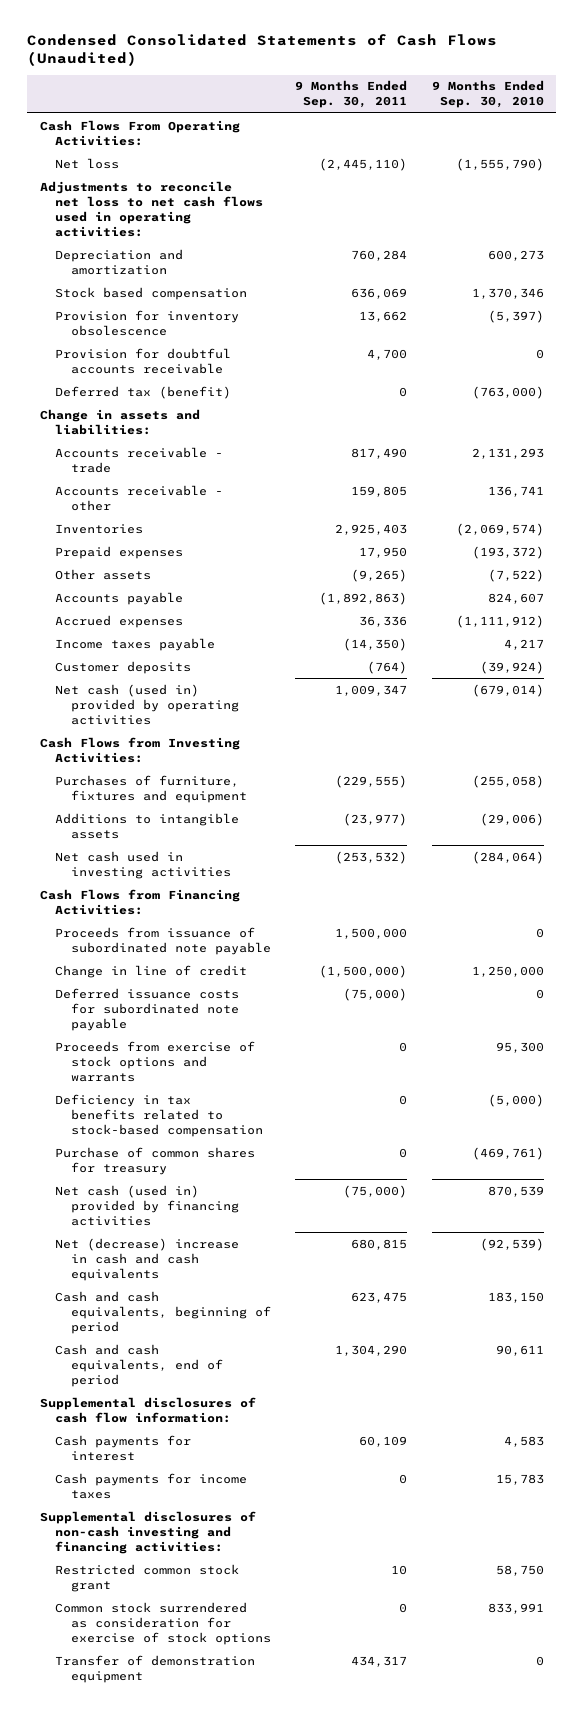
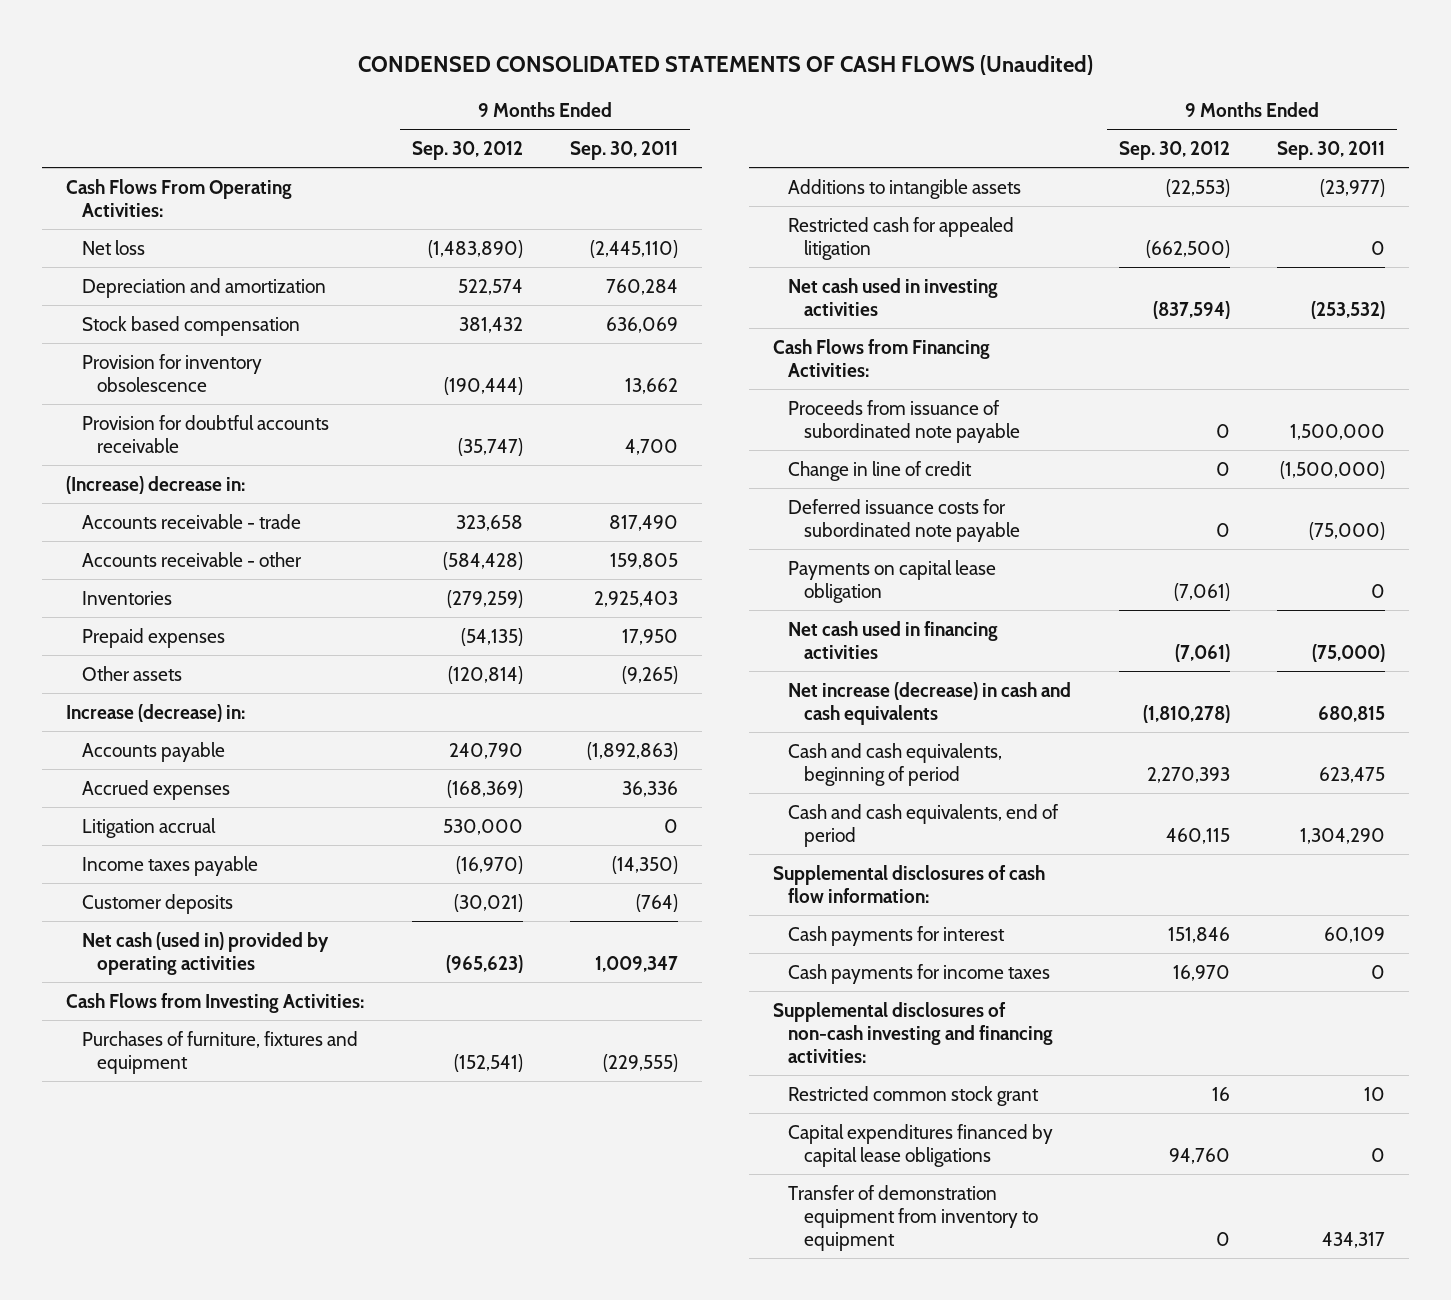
[27,34,498,67] Condensed Consolidated Statements of Cash Flows (Unaudited) -> [358,54,1094,75] CONDENSED CONSOLIDATED STATEMENTS OF CASH FLOWS (Unaudited)
[431,80,544,109] 9 Months Ended Sep. 30, 2010 -> none
none -> [411,140,523,160] Sep. 30, 2012
[39,180,264,237] Adjustments to reconcile net loss to net cash flows used in operating activities: -> none
[55,385,232,399] Deferred tax (benefit) -> none
[39,408,200,435] Change in assets and liabilities: -> none
none -> [65,475,245,494] (Increase) decrease in:
none -> [65,703,245,722] Increase (decrease) in:
none -> [81,817,216,838] Litigation accrual
none -> [788,216,1015,260] Restricted cash for appealed litigation
[55,1040,256,1082] Proceeds from exercise of stock options and warrants -> none
[55,1093,263,1137] Deficiency in tax benefits related to stock-based compensation -> none
[55,1146,256,1175] Purchase of common shares for treasury -> none
none -> [788,559,997,603] Payments on capital lease obligation
[55,1184,239,1226] Net cash (used in) provided by financing activities -> [788,620,999,659] Net cash used in financing activities
[55,1237,240,1281] Net (decrease) increase in cash and cash equivalents -> [788,681,1072,725] Net increase (decrease) in cash and cash equivalents
[55,1601,271,1645] Common stock surrendered as consideration for exercise of stock options -> none
none -> [788,1123,1054,1167] Capital expenditures financed by capital lease obligations
[55,1654,256,1683] Transfer of demonstration equipment -> [788,1184,1038,1252] Transfer of demonstration equipment from inventory to equipment

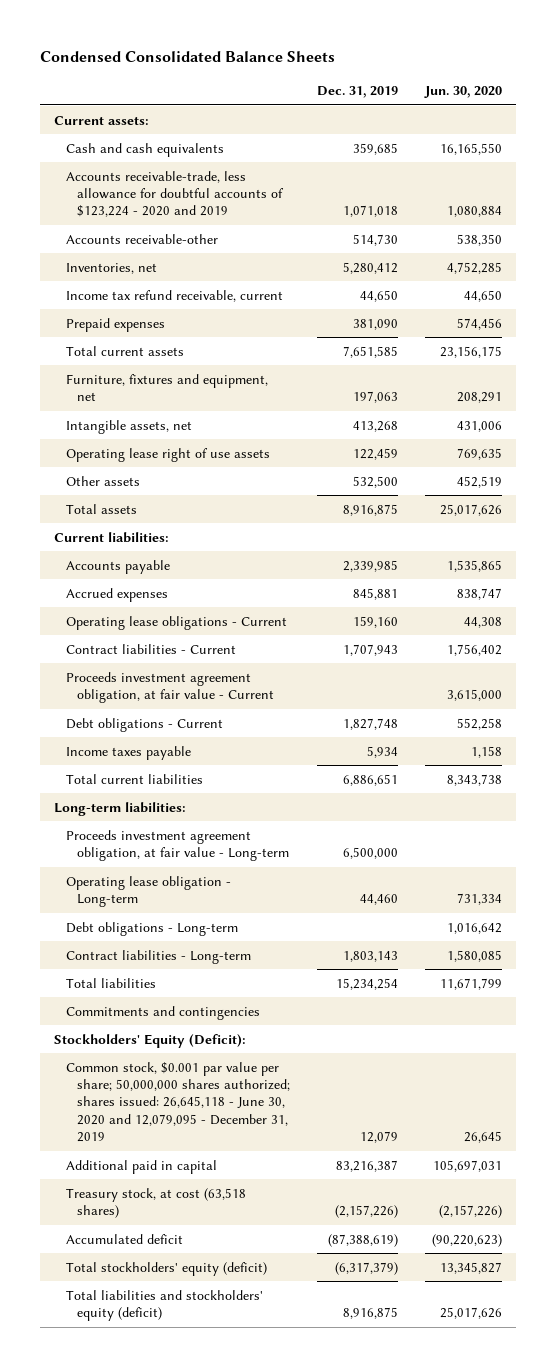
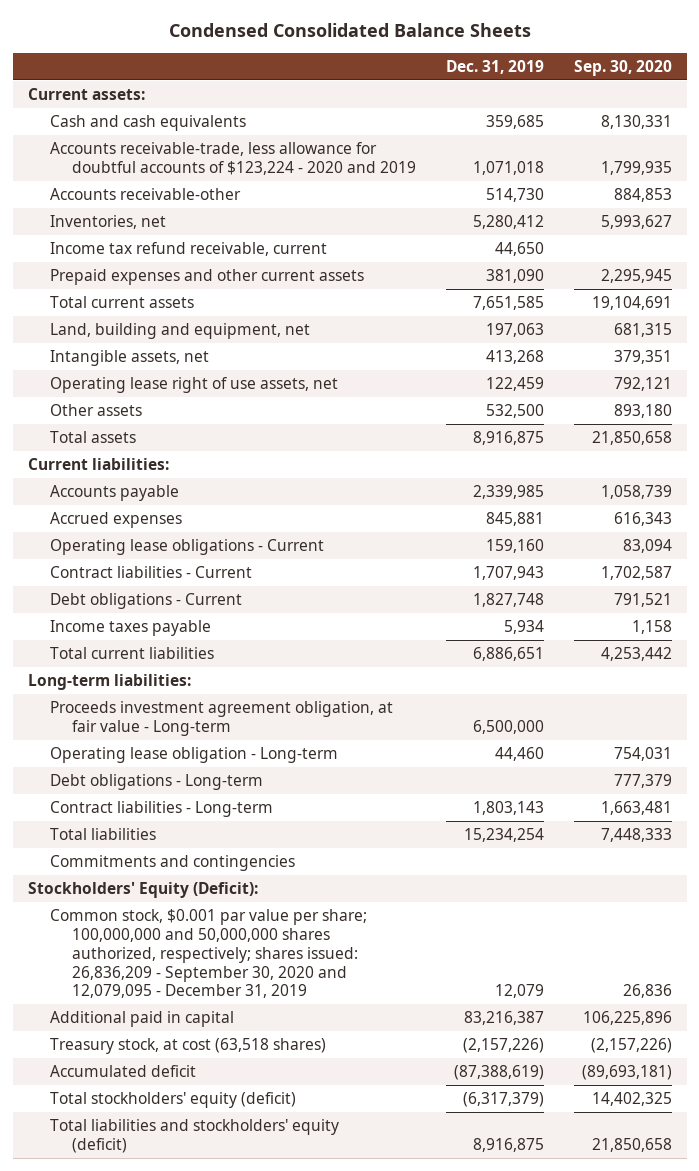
[424,86,503,99] Jun. 30, 2020 -> none
none -> [573,59,672,76] Sep. 30, 2020
[65,317,165,332] Prepaid expenses -> [49,269,364,286] Prepaid expenses and other current assets
[65,373,268,402] Furniture, fixtures and equipment, net -> [49,323,310,340] Land, building and equipment, net
[65,447,270,462] Operating lease right of use assets -> [49,377,338,394] Operating lease right of use assets, net
[65,671,275,704] Proceeds investment agreement obligation, at fair value - Current -> none
[65,1061,291,1143] Common stock, $0.001 par value per share; 50,000,000 shares authorized; shares issued: 26,645,118 - June 30, 2020 and 12,079,095 - December 31, 2019 -> [49,909,367,999] Common stock, $0.001 par value per share; 100,000,000 and 50,000,000 shares authorized, respectively; shares issued: 26,836,209 - September 30, 2020 and 12,079,095 - December 31, 2019

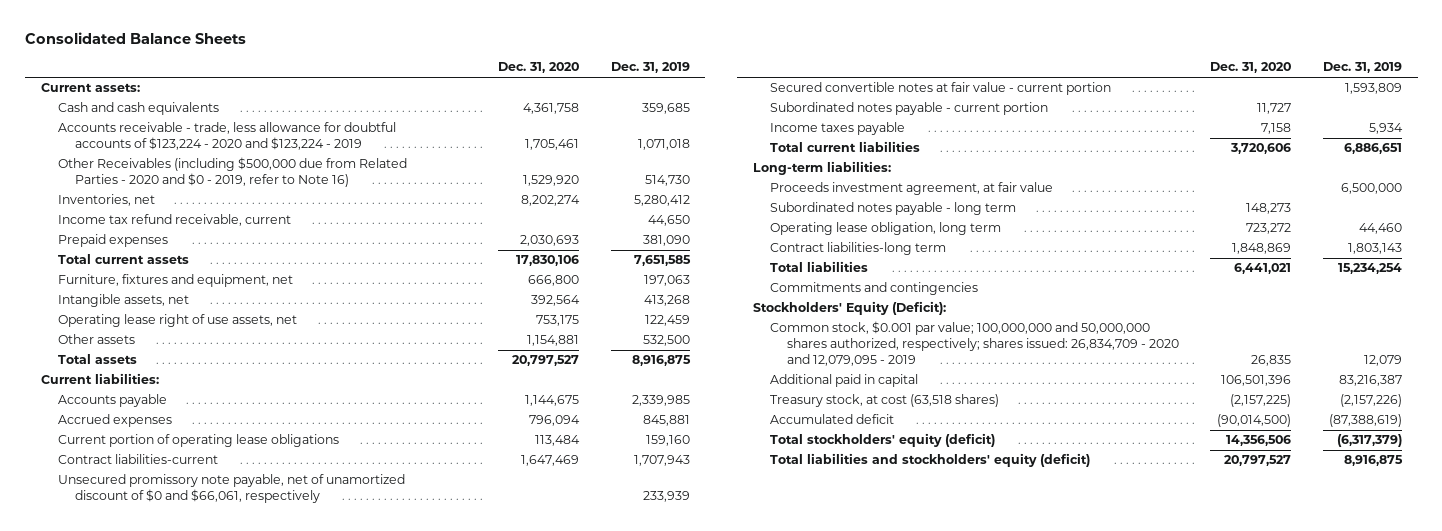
[168,22,531,37] Condensed Consolidated Balance Sheets -> [24,32,246,45] Consolidated Balance Sheets
[573,59,672,76] Sep. 30, 2020 -> none
none -> [498,62,580,74] Dec. 31, 2020
[49,142,417,175] Accounts receivable-trade, less allowance for doubtful accounts of $123,224 - 2020 and 2019 -> [57,122,396,151] Accounts receivable - trade, less allowance for doubtful accounts of $123,224 - 2020 and $123,224 - 2019
[49,188,241,201] Accounts receivable-other -> [57,157,407,188] Other Receivables (including $500,000 due from Related Parties - 2020 and $0 - 2019, refer to Note 16)
[49,269,364,286] Prepaid expenses and other current assets -> [57,234,168,248] Prepaid expenses
[49,323,310,340] Land, building and equipment, net -> [57,274,293,288] Furniture, fixtures and equipment, net
[49,593,242,610] Debt obligations - Current -> none
[49,539,324,556] Operating lease obligations - Current -> [57,434,339,448] Current portion of operating lease obligations
[49,566,252,579] Contract liabilities - Current -> [57,454,218,465] Contract liabilities-current
none -> [57,474,405,504] Unsecured promissory note payable, net of unamortized discount of $0 and $66,061, respectively
none -> [769,82,1111,96] Secured convertible notes at fair value - current portion
none -> [769,102,1048,116] Subordinated notes payable - current portion
[49,774,263,791] Debt obligations - Long-term -> none
[49,701,393,736] Proceeds investment agreement obligation, at fair value - Long-term -> [769,182,1053,196] Proceeds investment agreement, at fair value
none -> [769,202,1016,216] Subordinated notes payable - long term
[49,747,338,764] Operating lease obligation - Long-term -> [769,222,1001,236] Operating lease obligation, long term
[49,801,273,818] Contract liabilities - Long-term -> [769,242,946,256] Contract liabilities-long term
[49,909,367,999] Common stock, $0.001 par value per share; 100,000,000 and 50,000,000 shares authorized, respectively; shares issued: 26,836,209 - September 30, 2020 and 12,079,095 - December 31, 2019 -> [769,321,1180,367] Common stock, $0.001 par value; 100,000,000 and 50,000,000 shares authorized, respectively; shares issued: 26,834,709 - 2020 and 12,079,095 - 2019

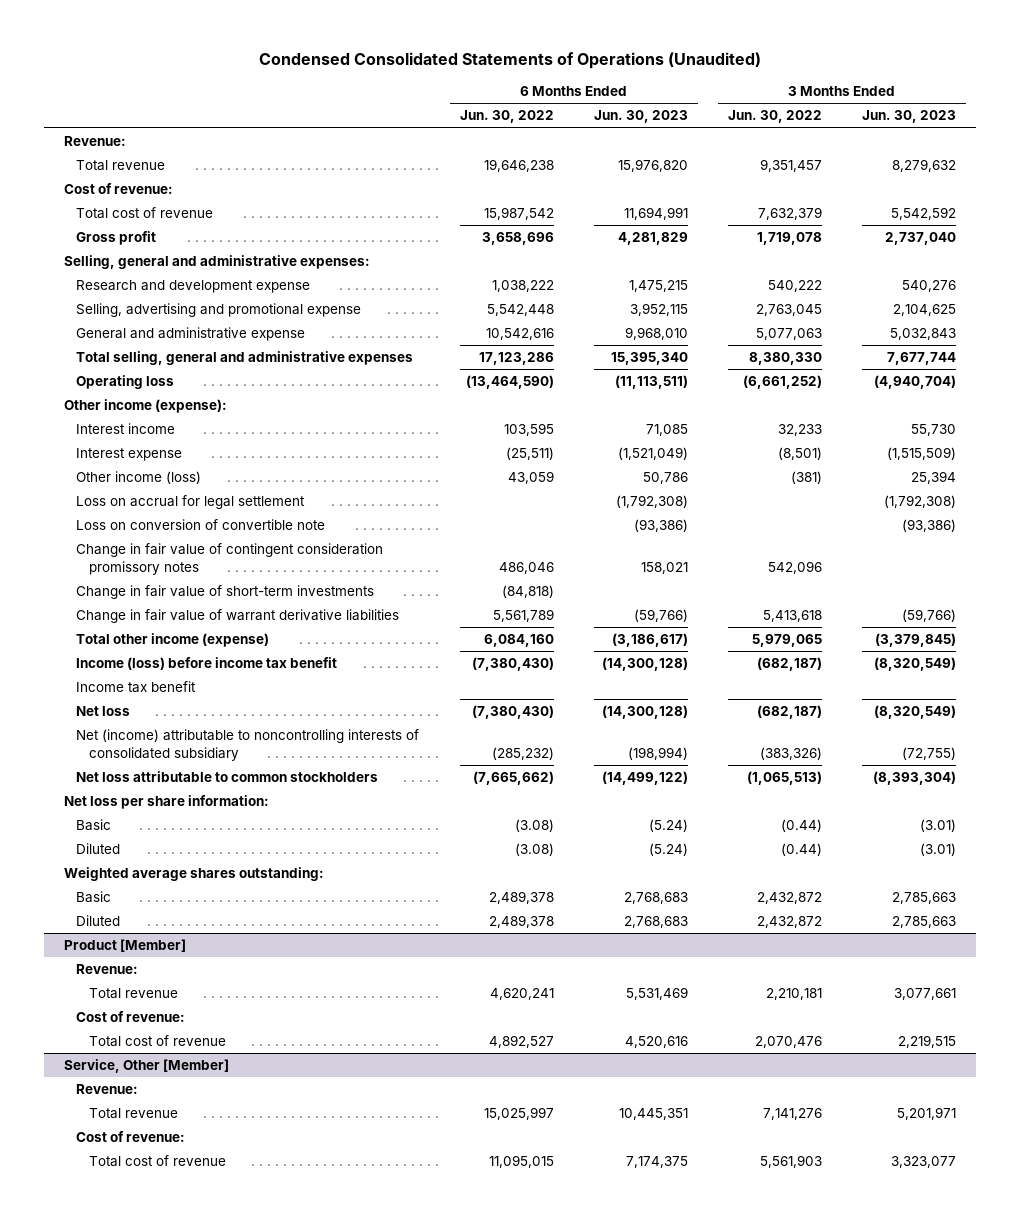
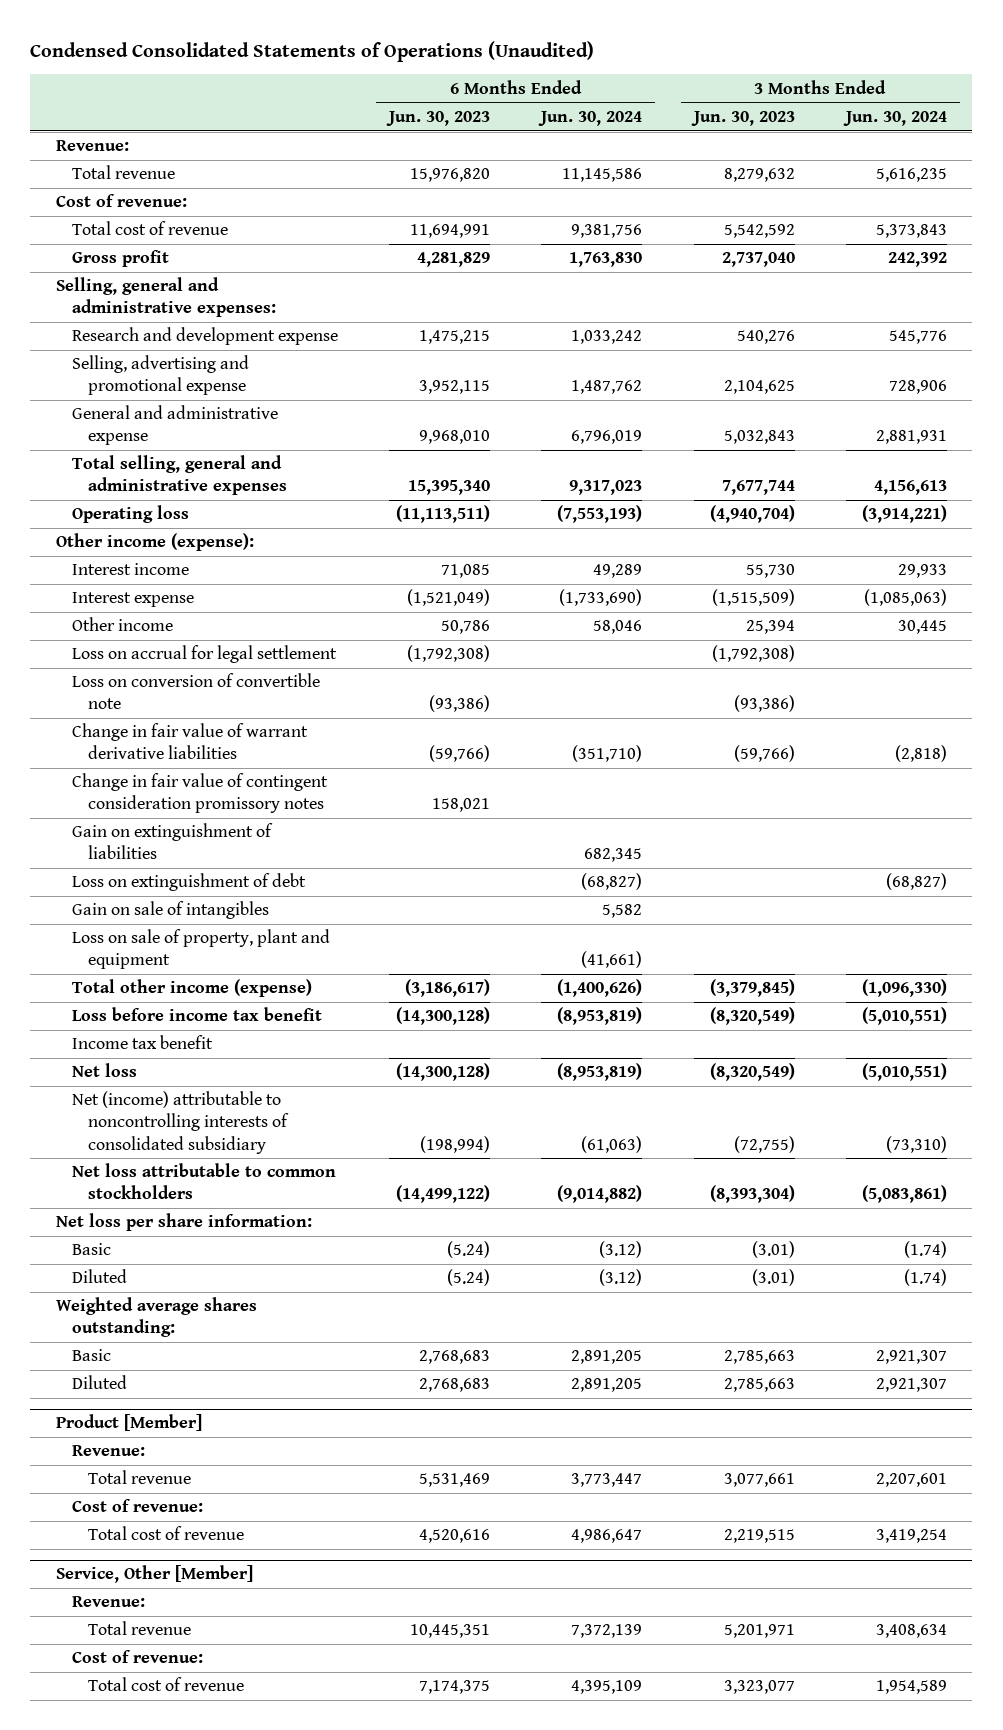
[459,110,554,124] Jun. 30, 2022 -> none
[727,110,822,124] Jun. 30, 2022 -> none
none -> [538,110,643,126] Jun. 30, 2024
none -> [842,110,947,126] Jun. 30, 2024
[76,471,202,485] Other income (loss) -> [71,617,173,632] Other income
[76,585,375,600] Change in fair value of short-term investments -> none
[76,543,384,575] Change in fair value of contingent consideration promissory notes -> [71,773,328,814] Change in fair value of contingent consideration promissory notes
none -> [71,823,273,860] Gain on extinguishment of liabilities
none -> [71,873,306,892] Loss on extinguishment of debt
none -> [71,901,269,920] Gain on sale of intangibles
none -> [71,929,330,970] Loss on sale of property, plant and equipment
[76,657,338,671] Income (loss) before income tax benefit -> [71,1007,322,1022] Loss before income tax benefit

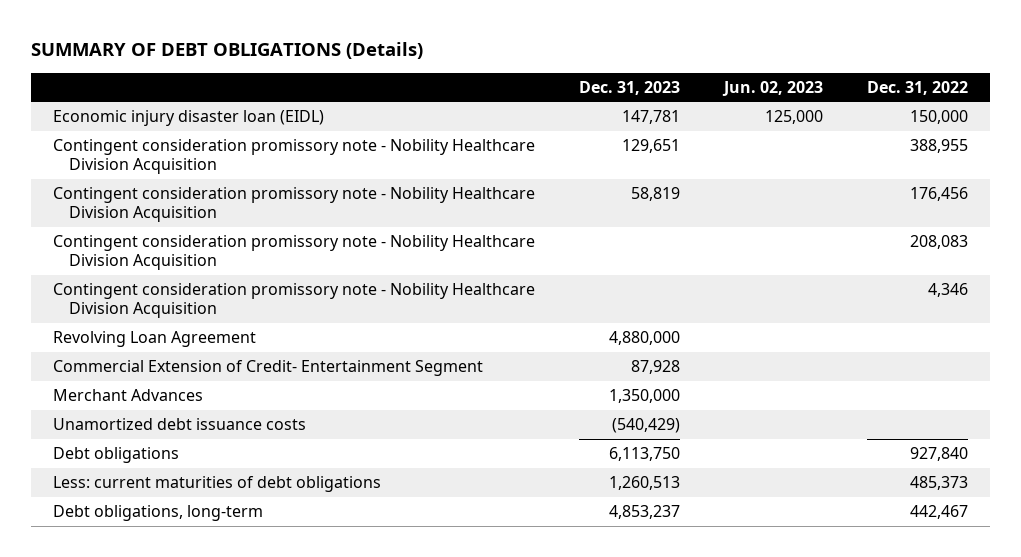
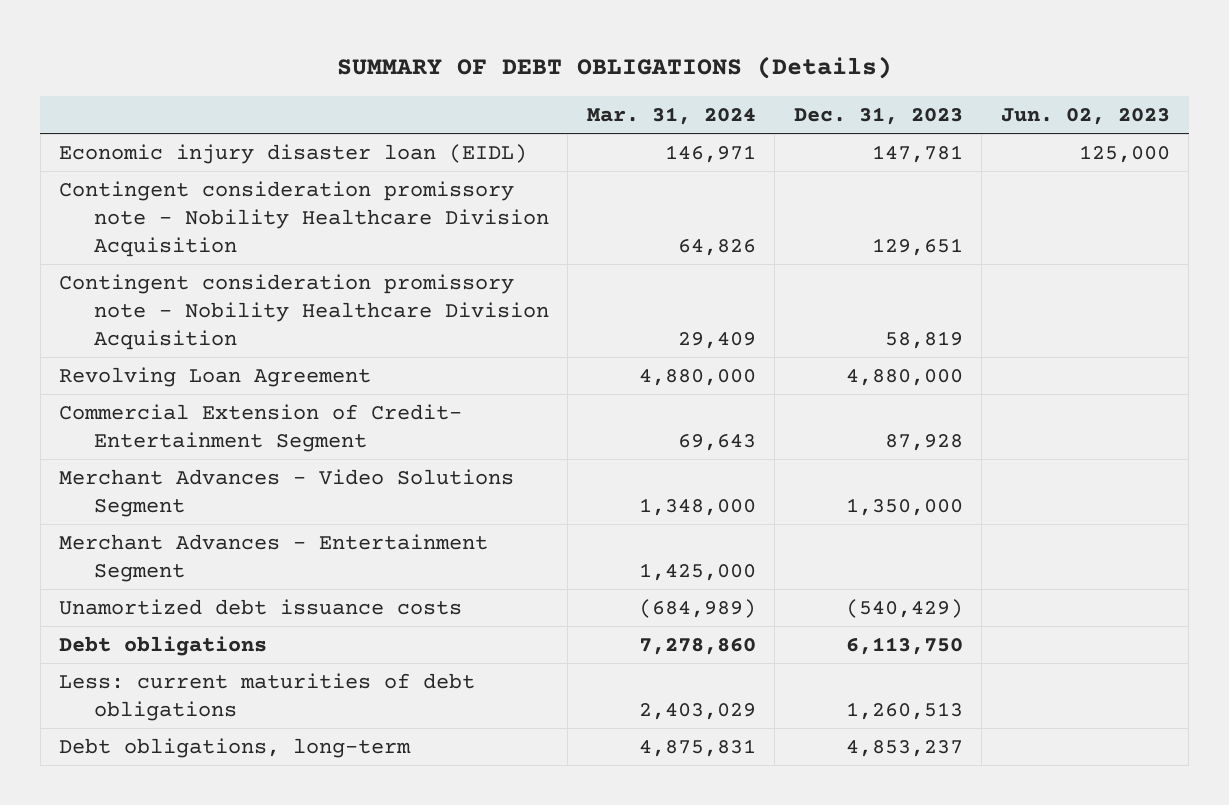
[866,80,968,95] Dec. 31, 2022 -> none
none -> [586,107,756,126] Mar. 31, 2024
[53,235,536,271] Contingent consideration promissory note - Nobility Healthcare Division Acquisition -> none
[53,283,536,319] Contingent consideration promissory note - Nobility Healthcare Division Acquisition -> none
[53,389,204,402] Merchant Advances -> [59,468,515,517] Merchant Advances - Video Solutions Segment
none -> [59,533,489,582] Merchant Advances - Entertainment Segment

